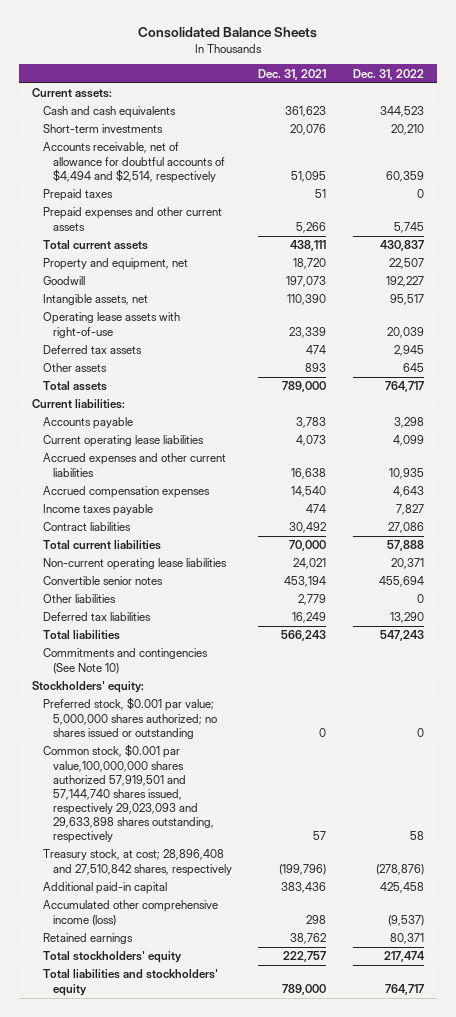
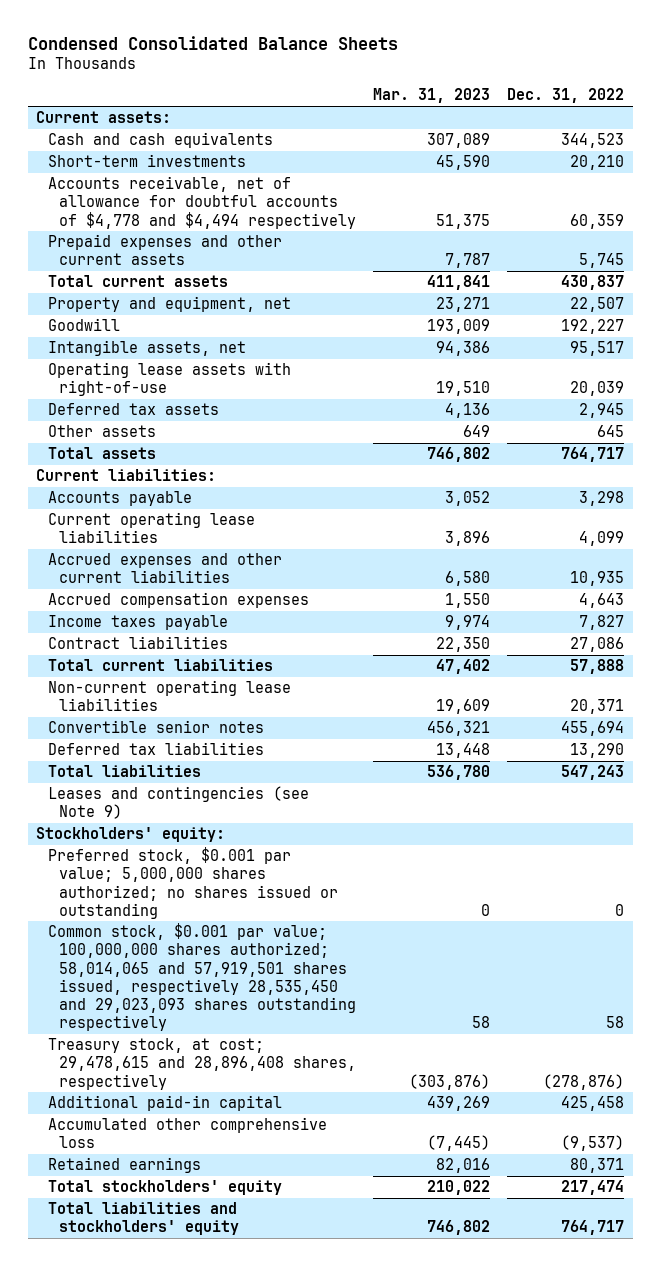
[138,27,318,39] Consolidated Balance Sheets -> [27,36,398,51] Condensed Consolidated Balance Sheets
[258,68,327,80] Dec. 31, 2021 -> none
none -> [373,88,491,104] Mar. 31, 2023
[42,189,113,202] Prepaid taxes -> none
[42,142,225,183] Accounts receivable, net of allowance for doubtful accounts of $4,494 and $2,514, respectively -> [47,176,356,229] Accounts receivable, net of allowance for doubtful accounts of $4,778 and $4,494 respectively
[42,594,116,604] Other liabilities -> none
[42,648,208,674] Commitments and contingencies (See Note 10) -> [47,786,309,820] Leases and contingencies (see Note 9)
[42,744,214,844] Common stock, $0.001 par value,100,000,000 shares authorized 57,919,501 and 57,144,740 shares issued, respectively 29,023,093 and 29,633,898 shares outstanding, respectively -> [47,923,356,1031] Common stock, $0.001 par value; 100,000,000 shares authorized; 58,014,065 and 57,919,501 shares issued, respectively 28,535,450 and 29,023,093 shares outstanding respectively
[42,849,232,876] Treasury stock, at cost; 28,896,408 and 27,510,842 shares, respectively -> [47,1038,356,1090] Treasury stock, at cost; 29,478,615 and 28,896,408 shares, respectively
[42,900,218,926] Accumulated other comprehensive income (loss) -> [47,1117,327,1149] Accumulated other comprehensive loss

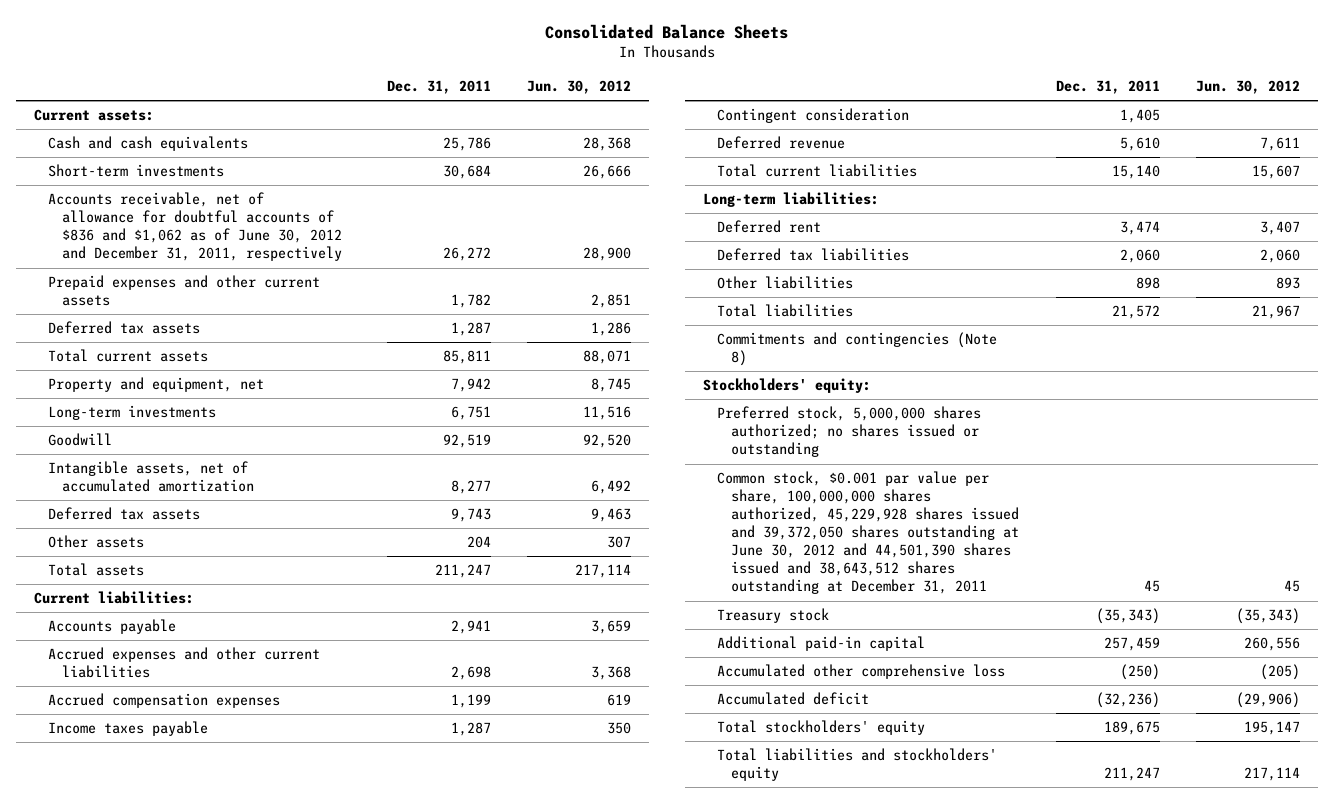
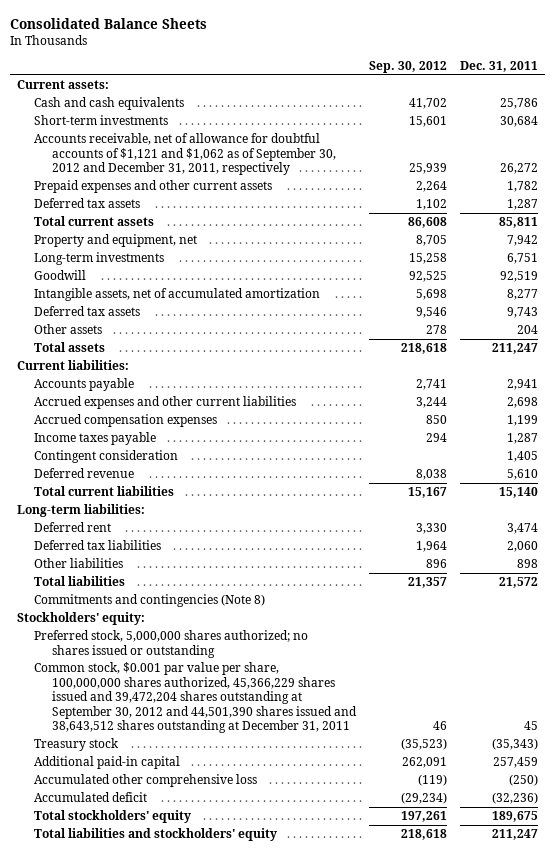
[526,79,631,94] Jun. 30, 2012 -> none
none -> [368,60,447,73] Sep. 30, 2012
[48,192,343,262] Accounts receivable, net of allowance for doubtful accounts of $836 and $1,062 as of June 30, 2012 and December 31, 2011, respectively -> [34,133,336,176] Accounts receivable, net of allowance for doubtful accounts of $1,121 and $1,062 as of September 30, 2012 and December 31, 2011, respectively
[717,471,1020,595] Common stock, $0.001 par value per share, 100,000,000 shares authorized, 45,229,928 shares issued and 39,372,050 shares outstanding at June 30, 2012 and 44,501,390 shares issued and 38,643,512 shares outstanding at December 31, 2011 -> [34,662,357,734] Common stock, $0.001 par value per share, 100,000,000 shares authorized, 45,366,229 shares issued and 39,472,204 shares outstanding at September 30, 2012 and 44,501,390 shares issued and 38,643,512 shares outstanding at December 31, 2011

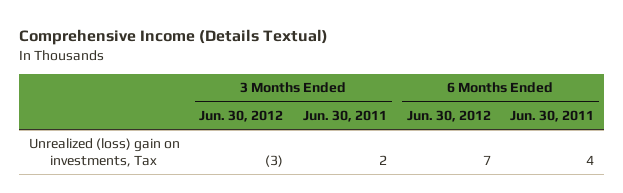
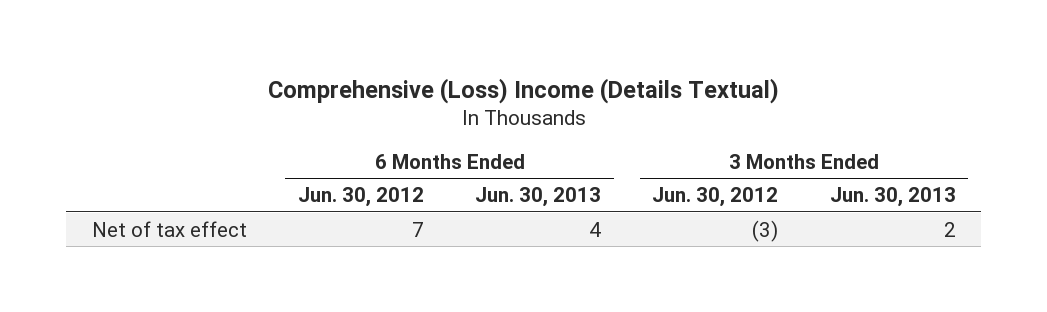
[18,28,328,45] Comprehensive Income (Details Textual) -> [267,77,779,104] Comprehensive (Loss) Income (Details Textual)
[303,110,388,123] Jun. 30, 2011 -> none
[510,110,595,123] Jun. 30, 2011 -> none
none -> [475,187,602,208] Jun. 30, 2013
none -> [829,187,956,208] Jun. 30, 2013
[28,138,180,168] Unrealized (loss) gain on investments, Tax -> [91,220,247,237] Net of tax effect

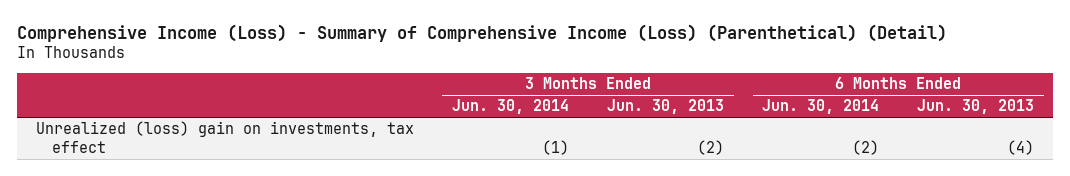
[267,77,779,104] Comprehensive (Loss) Income (Details Textual) -> [16,23,947,42] Comprehensive Income (Loss) - Summary of Comprehensive Income (Loss) (Parenthetical) (Detail)
[298,187,425,208] Jun. 30, 2012 -> none
[652,187,779,208] Jun. 30, 2012 -> none
none -> [451,99,569,115] Jun. 30, 2014
none -> [762,99,880,115] Jun. 30, 2014
[91,220,247,237] Net of tax effect -> [35,121,414,153] Unrealized (loss) gain on investments, tax effect
[589,221,602,237] 4 -> [1007,139,1035,155] (4)
[943,221,956,237] 2 -> [697,139,725,155] (2)

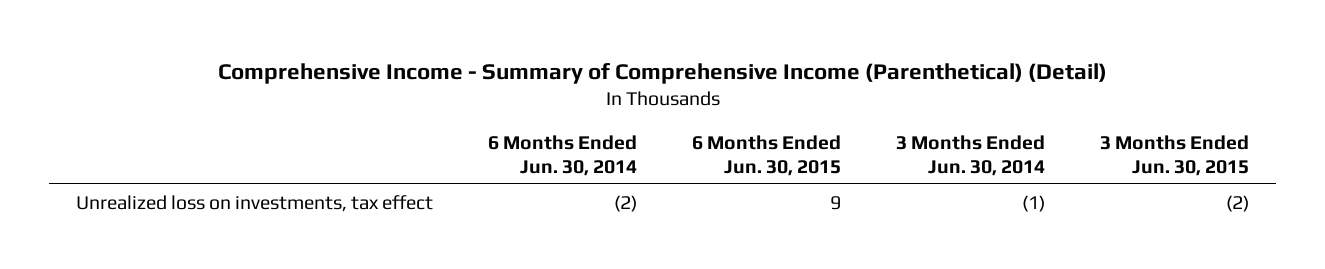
[16,23,947,42] Comprehensive Income (Loss) - Summary of Comprehensive Income (Loss) (Parenthetical) (Detail) -> [217,63,1107,85] Comprehensive Income - Summary of Comprehensive Income (Parenthetical) (Detail)
[607,99,725,115] Jun. 30, 2013 -> none
[917,99,1035,115] Jun. 30, 2013 -> none
none -> [692,134,842,176] 6 Months Ended Jun. 30, 2015
none -> [1099,134,1249,176] 3 Months Ended Jun. 30, 2015
[35,121,414,153] Unrealized (loss) gain on investments, tax effect -> [76,194,434,212] Unrealized loss on investments, tax effect

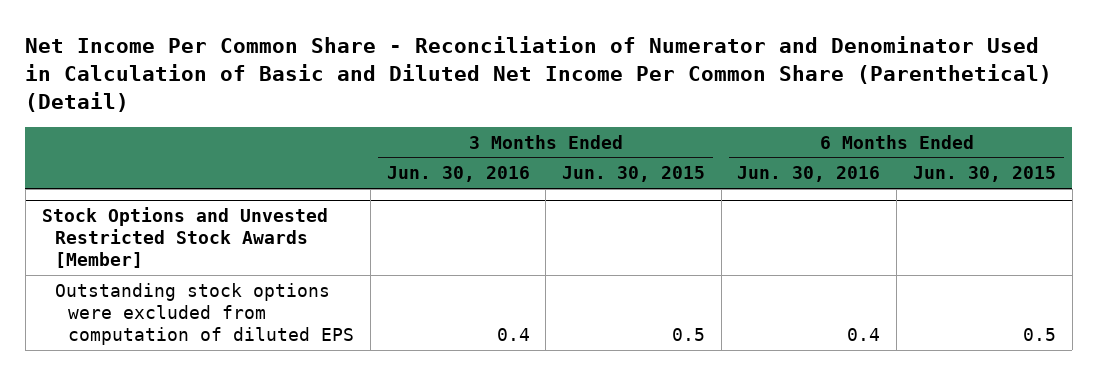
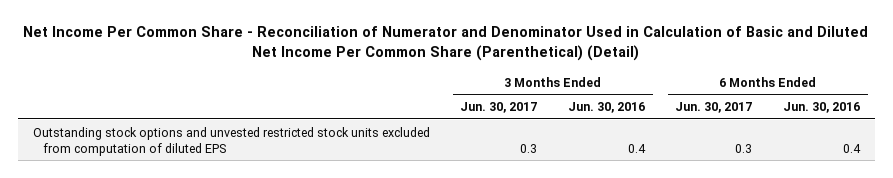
[562,166,706,183] Jun. 30, 2015 -> none
[912,166,1056,183] Jun. 30, 2015 -> none
none -> [460,101,538,113] Jun. 30, 2017
none -> [675,101,753,113] Jun. 30, 2017
[41,206,328,268] Stock Options and Unvested Restricted Stock Awards [Member] -> none
[54,282,355,345] Outstanding stock options were excluded from computation of diluted EPS -> [32,126,430,156] Outstanding stock options and unvested restricted stock units excluded from computation of diluted EPS

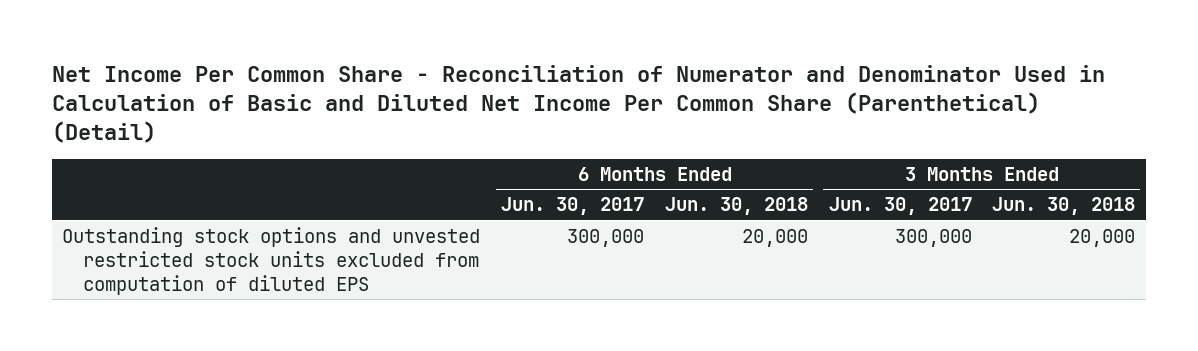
[567,101,645,113] Jun. 30, 2016 -> none
[783,101,861,113] Jun. 30, 2016 -> none
none -> [664,197,808,216] Jun. 30, 2018
none -> [992,197,1136,216] Jun. 30, 2018
[520,143,538,153] 0.3 -> [894,228,972,247] 300,000
[735,143,753,153] 0.3 -> [567,228,645,247] 300,000

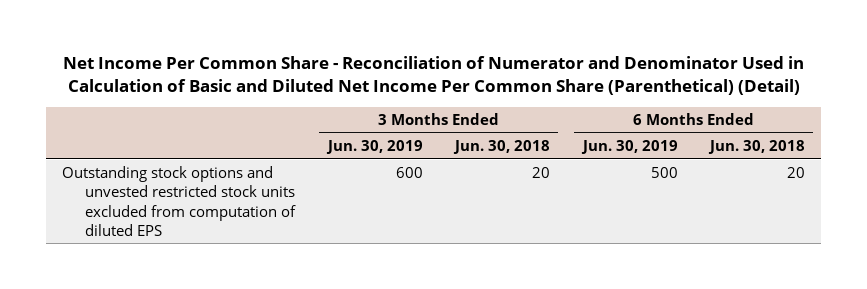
[501,197,645,216] Jun. 30, 2017 -> none
[828,197,972,216] Jun. 30, 2017 -> none
none -> [325,140,423,155] Jun. 30, 2019
none -> [580,140,678,155] Jun. 30, 2019
[741,228,808,247] 20,000 -> [787,167,806,179] 20
[1069,228,1136,247] 20,000 -> [532,167,551,179] 20

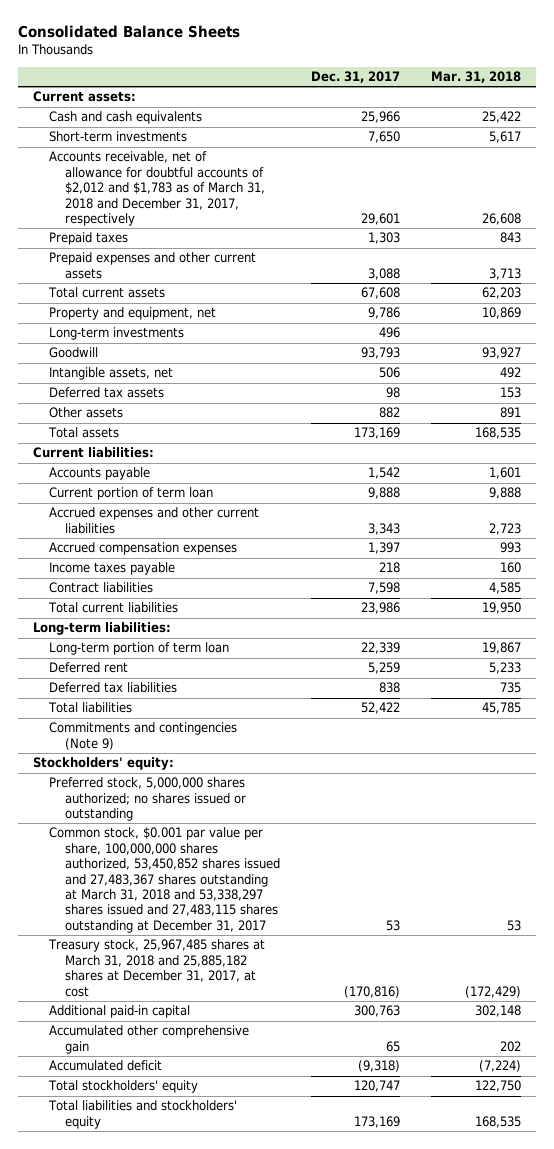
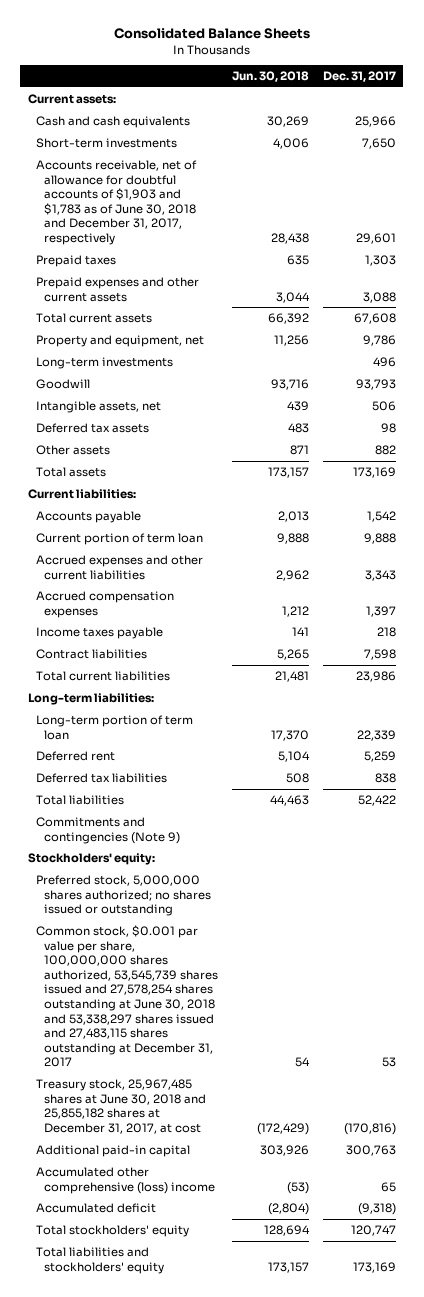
[430,71,521,84] Mar. 31, 2018 -> none
none -> [231,70,309,82] Jun. 30, 2018
[49,151,266,226] Accounts receivable, net of allowance for doubtful accounts of $2,012 and $1,783 as of March 31, 2018 and December 31, 2017, respectively -> [35,160,197,246] Accounts receivable, net of allowance for doubtful accounts of $1,903 and $1,783 as of June 30, 2018 and December 31, 2017, respectively
[49,827,281,933] Common stock, $0.001 par value per share, 100,000,000 shares authorized, 53,450,852 shares issued and 27,483,367 shares outstanding at March 31, 2018 and 53,338,297 shares issued and 27,483,115 shares outstanding at December 31, 2017 -> [35,925,218,1068] Common stock, $0.001 par value per share, 100,000,000 shares authorized, 53,545,739 shares issued and 27,578,254 shares outstanding at June 30, 2018 and 53,338,297 shares issued and 27,483,115 shares outstanding at December 31, 2017
[48,939,266,997] Treasury stock, 25,967,485 shares at March 31, 2018 and 25,885,182 shares at December 31, 2017, at cost -> [35,1079,206,1134] Treasury stock, 25,967,485 shares at June 30, 2018 and 25,855,182 shares at December 31, 2017, at cost
[49,1025,250,1054] Accumulated other comprehensive gain -> [35,1167,215,1194] Accumulated other comprehensive (loss) income

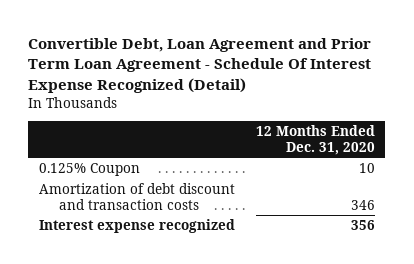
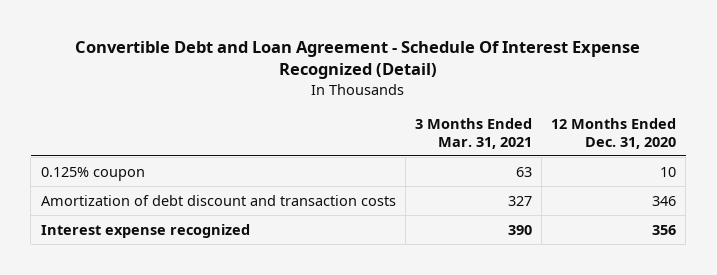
[28,37,372,93] Convertible Debt, Loan Agreement and Prior Term Loan Agreement - Schedule Of Interest Expense Recognized (Detail) -> [75,41,641,80] Convertible Debt and Loan Agreement - Schedule Of Interest Expense Recognized (Detail)
none -> [414,117,532,149] 3 Months Ended Mar. 31, 2021
[38,163,140,177] 0.125% Coupon -> [40,166,145,181] 0.125% coupon

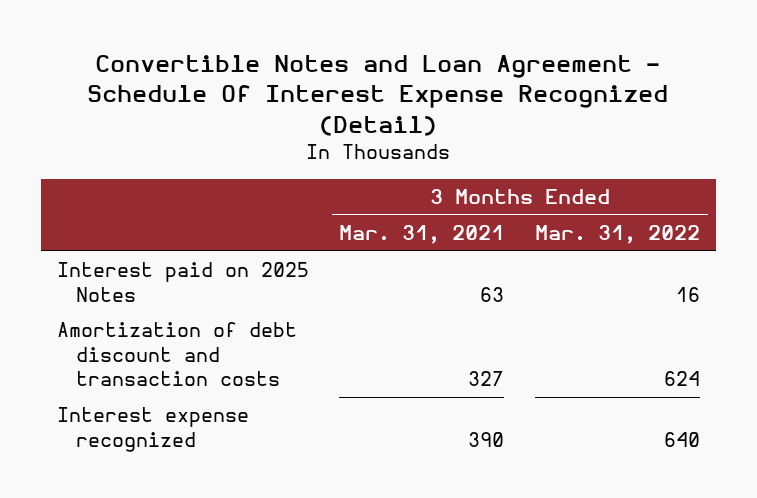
[75,41,641,80] Convertible Debt and Loan Agreement - Schedule Of Interest Expense Recognized (Detail) -> [87,54,669,136] Convertible Notes and Loan Agreement - Schedule Of Interest Expense Recognized (Detail)
[551,117,677,149] 12 Months Ended Dec. 31, 2020 -> none
none -> [535,225,701,245] Mar. 31, 2022
[40,166,145,181] 0.125% coupon -> none
none -> [56,262,309,302] Interest paid on 2025 Notes

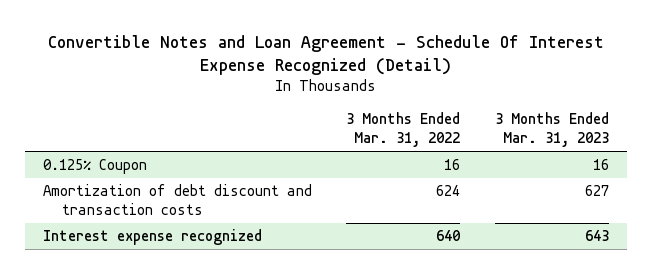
[339,225,505,245] Mar. 31, 2021 -> none
none -> [495,112,610,148] 3 Months Ended Mar. 31, 2023
[56,262,309,302] Interest paid on 2025 Notes -> none
none -> [42,159,147,175] 0.125% Coupon

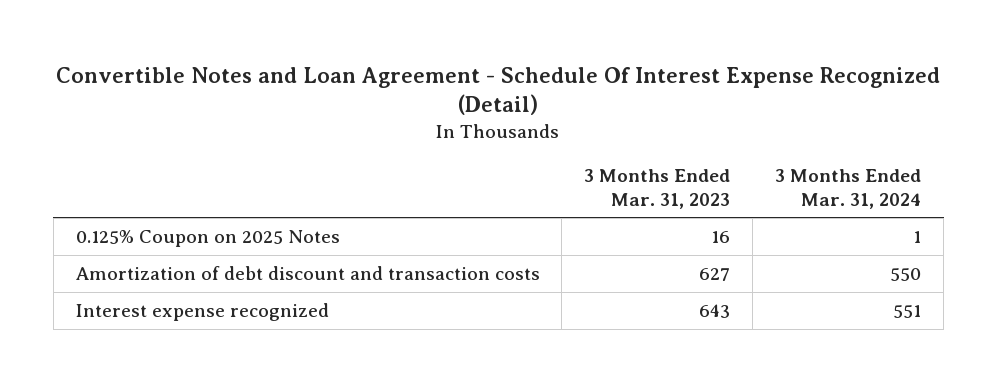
[346,112,461,148] 3 Months Ended Mar. 31, 2022 -> none
none -> [775,168,922,209] 3 Months Ended Mar. 31, 2024
[42,159,147,175] 0.125% Coupon -> [75,229,340,247] 0.125% Coupon on 2025 Notes

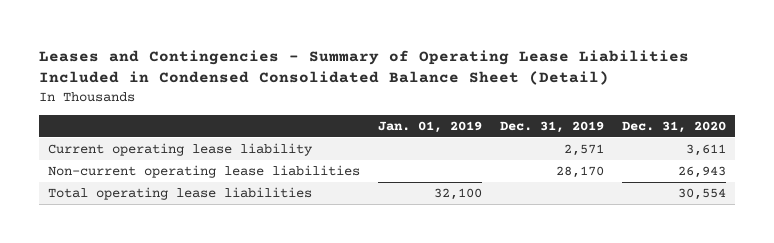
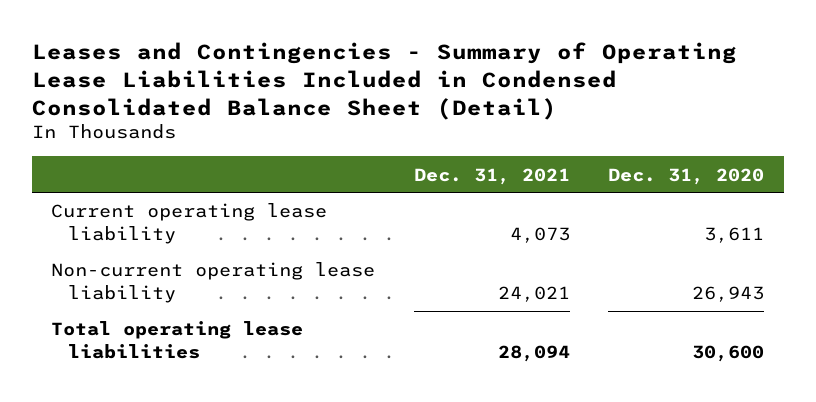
[378,120,483,133] Jan. 01, 2019 -> none
[499,120,604,133] Dec. 31, 2019 -> none
none -> [413,167,570,185] Dec. 31, 2021
[48,164,361,178] Non-current operating lease liabilities -> [51,262,376,304] Non-current operating lease liability
[677,187,726,200] 30,554 -> [692,345,765,363] 30,600

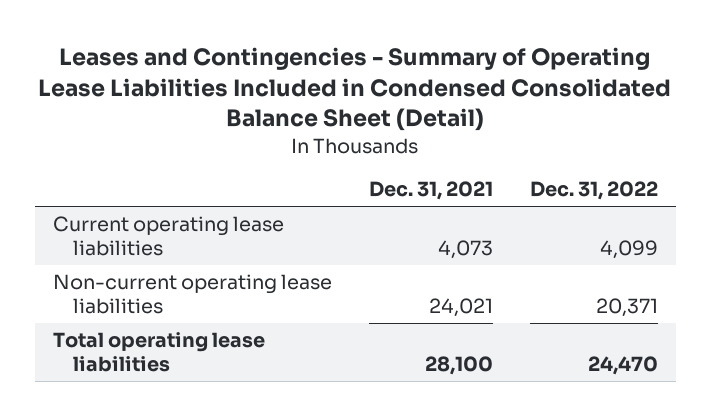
[608,167,765,185] Dec. 31, 2020 -> none
none -> [529,181,658,201] Dec. 31, 2022
[51,203,328,245] Current operating lease liability -> [53,216,285,256] Current operating lease liabilities
[51,262,376,304] Non-current operating lease liability -> [53,274,333,314] Non-current operating lease liabilities
[497,345,570,363] 28,094 -> [424,355,493,375] 28,100

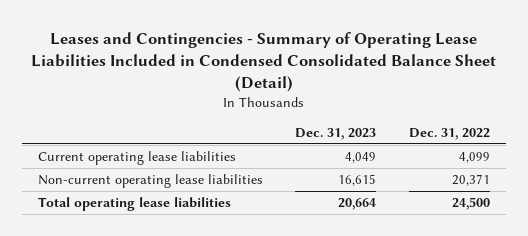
[368,181,493,201] Dec. 31, 2021 -> none
none -> [295,127,377,140] Dec. 31, 2023
[587,355,658,375] 24,470 -> [451,196,490,210] 24,500

